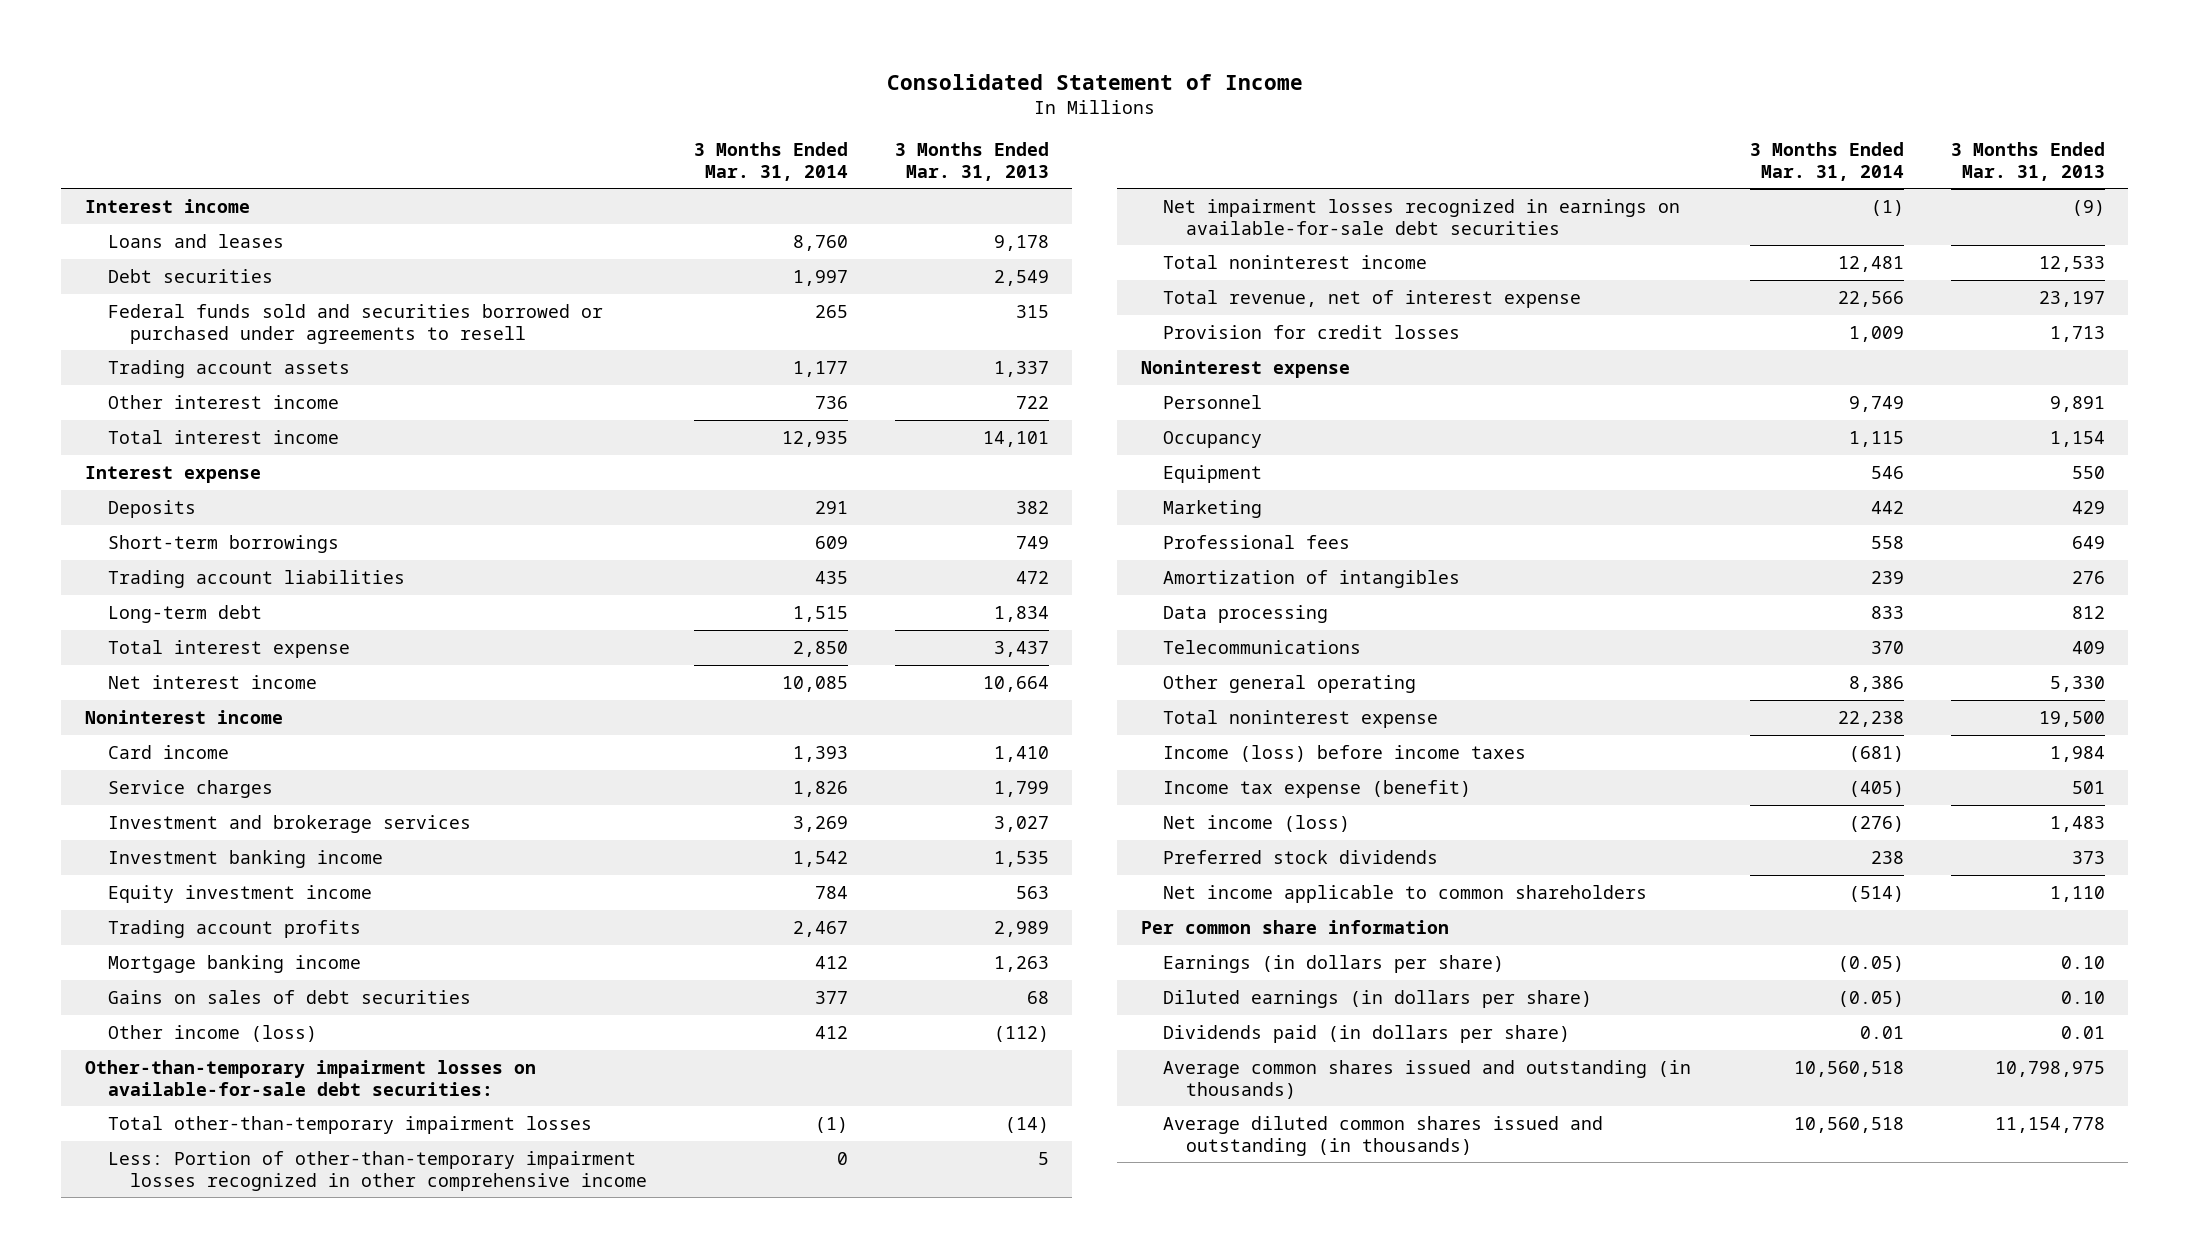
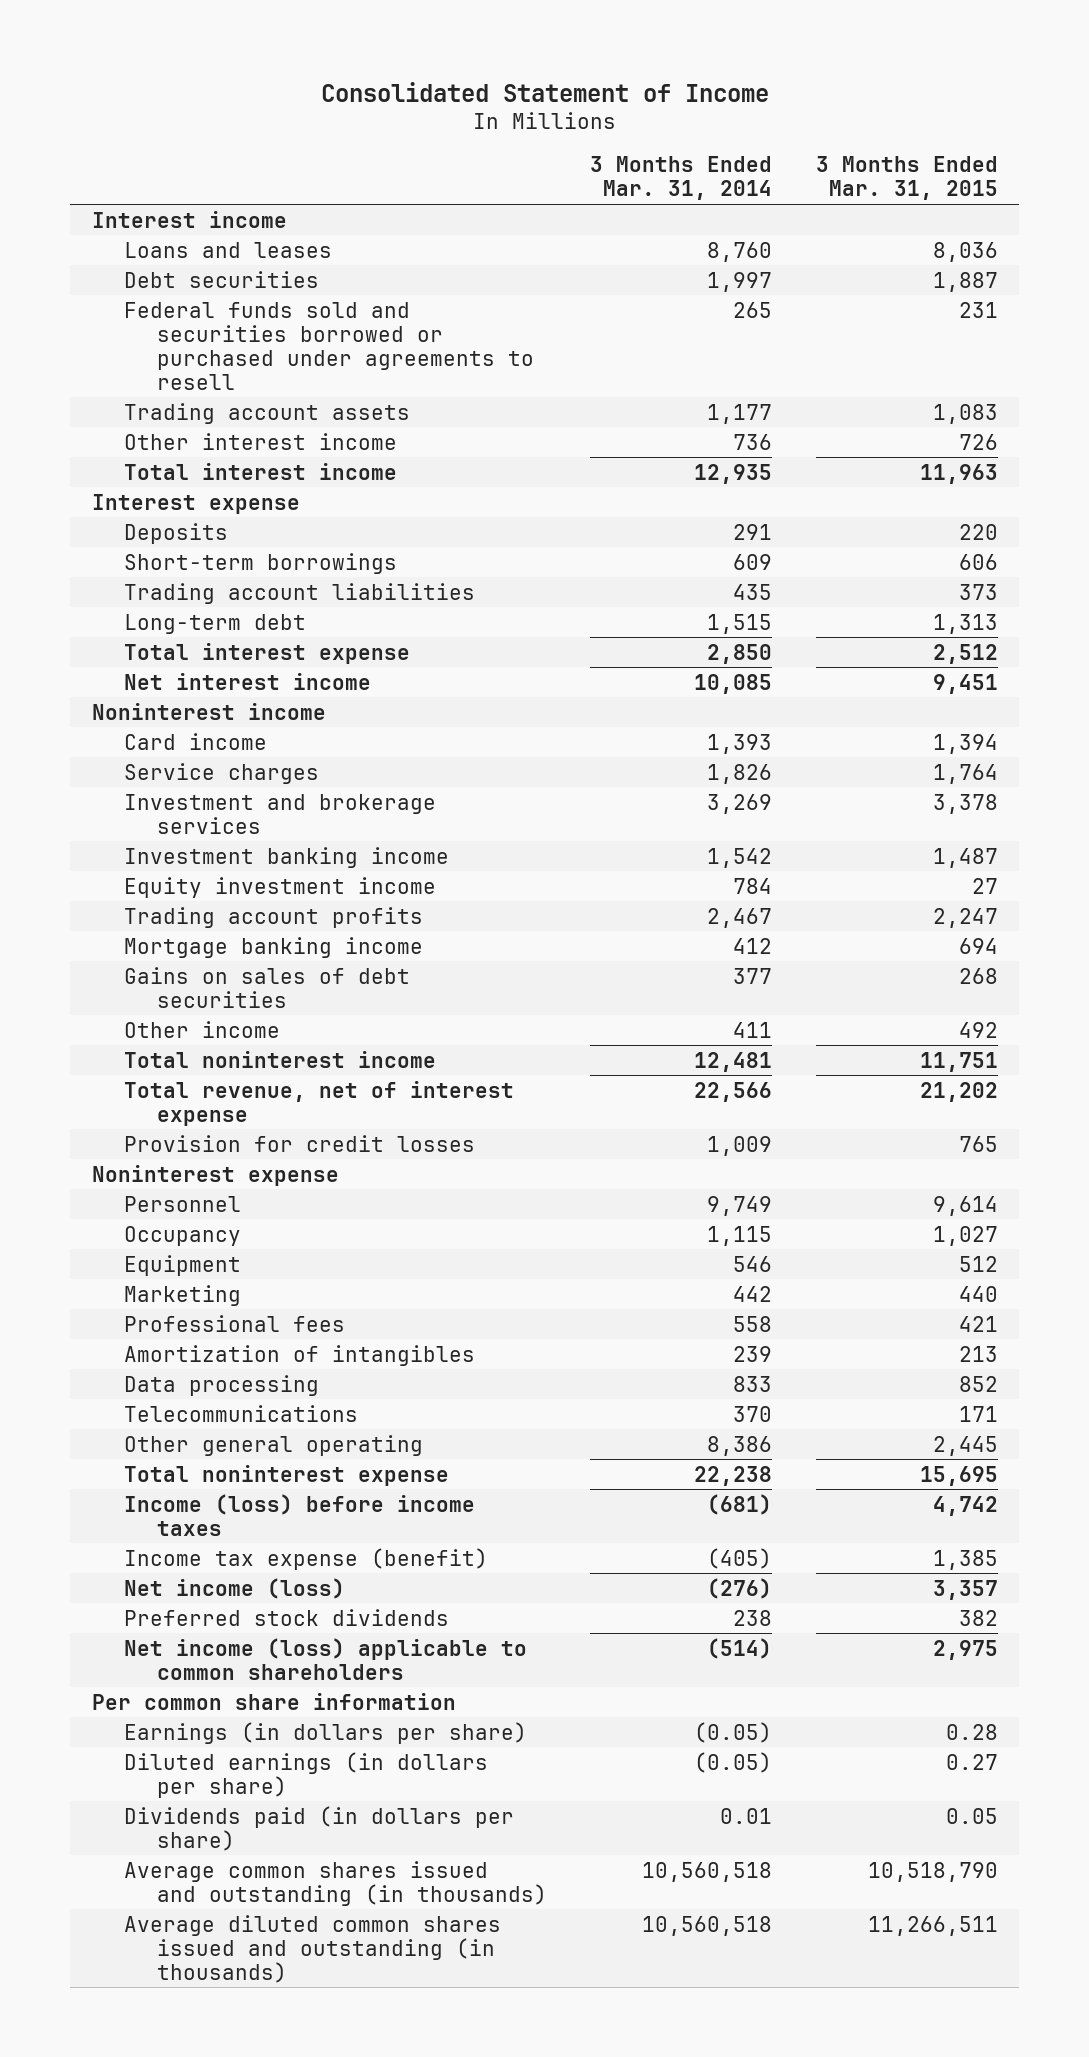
[894,141,1049,181] 3 Months Ended Mar. 31, 2013 -> none
none -> [815,156,998,201] 3 Months Ended Mar. 31, 2015
[84,1059,536,1096] Other-than-temporary impairment losses on available-for-sale debt securities: -> none
[107,1115,592,1134] Total other-than-temporary impairment losses -> none
[107,1150,648,1191] Less: Portion of other-than-temporary impairment losses recognized in other comprehensive income -> none
[1163,198,1681,235] Net impairment losses recognized in earnings on available-for-sale debt securities -> none
[107,1024,317,1042] Other income (loss) -> [124,1020,281,1038] Other income
[814,1025,848,1039] 412 -> [733,1021,773,1038] 411
[1163,884,1648,903] Net income applicable to common shareholders -> [124,1637,528,1680] Net income (loss) applicable to common shareholders

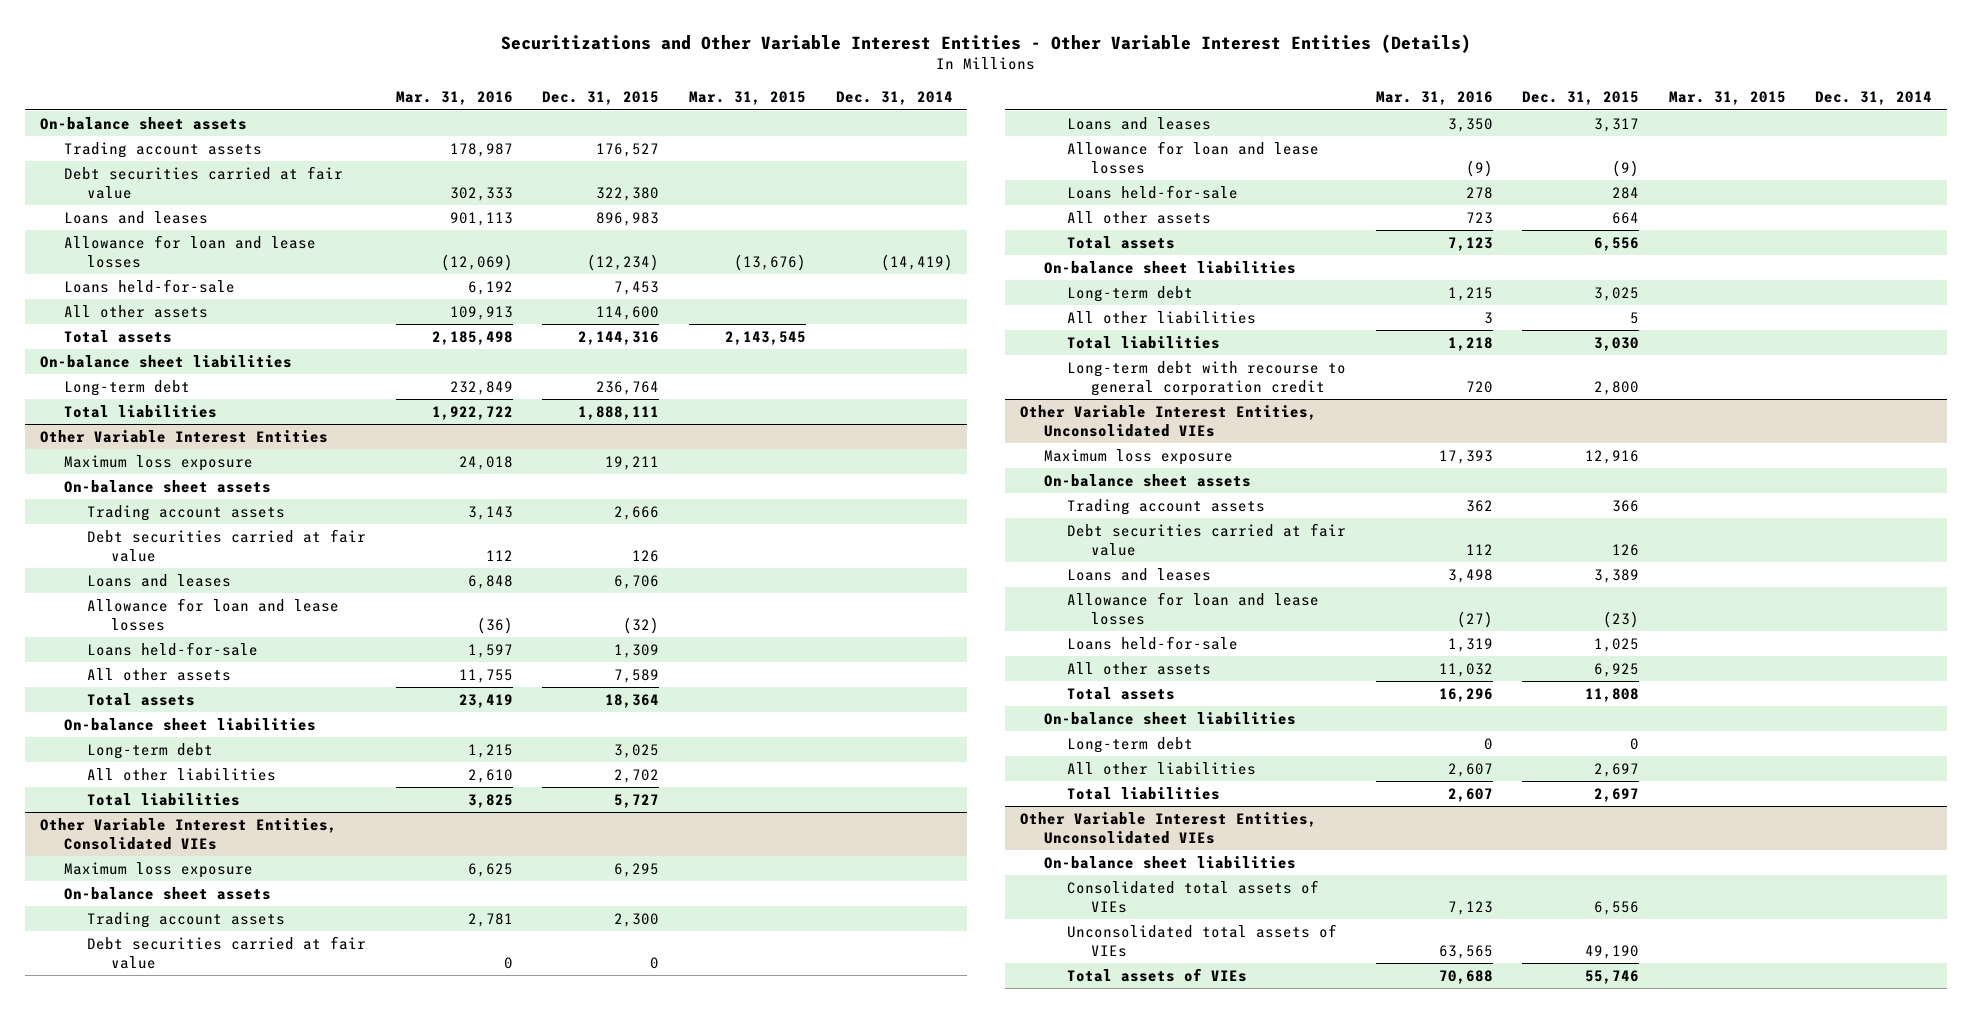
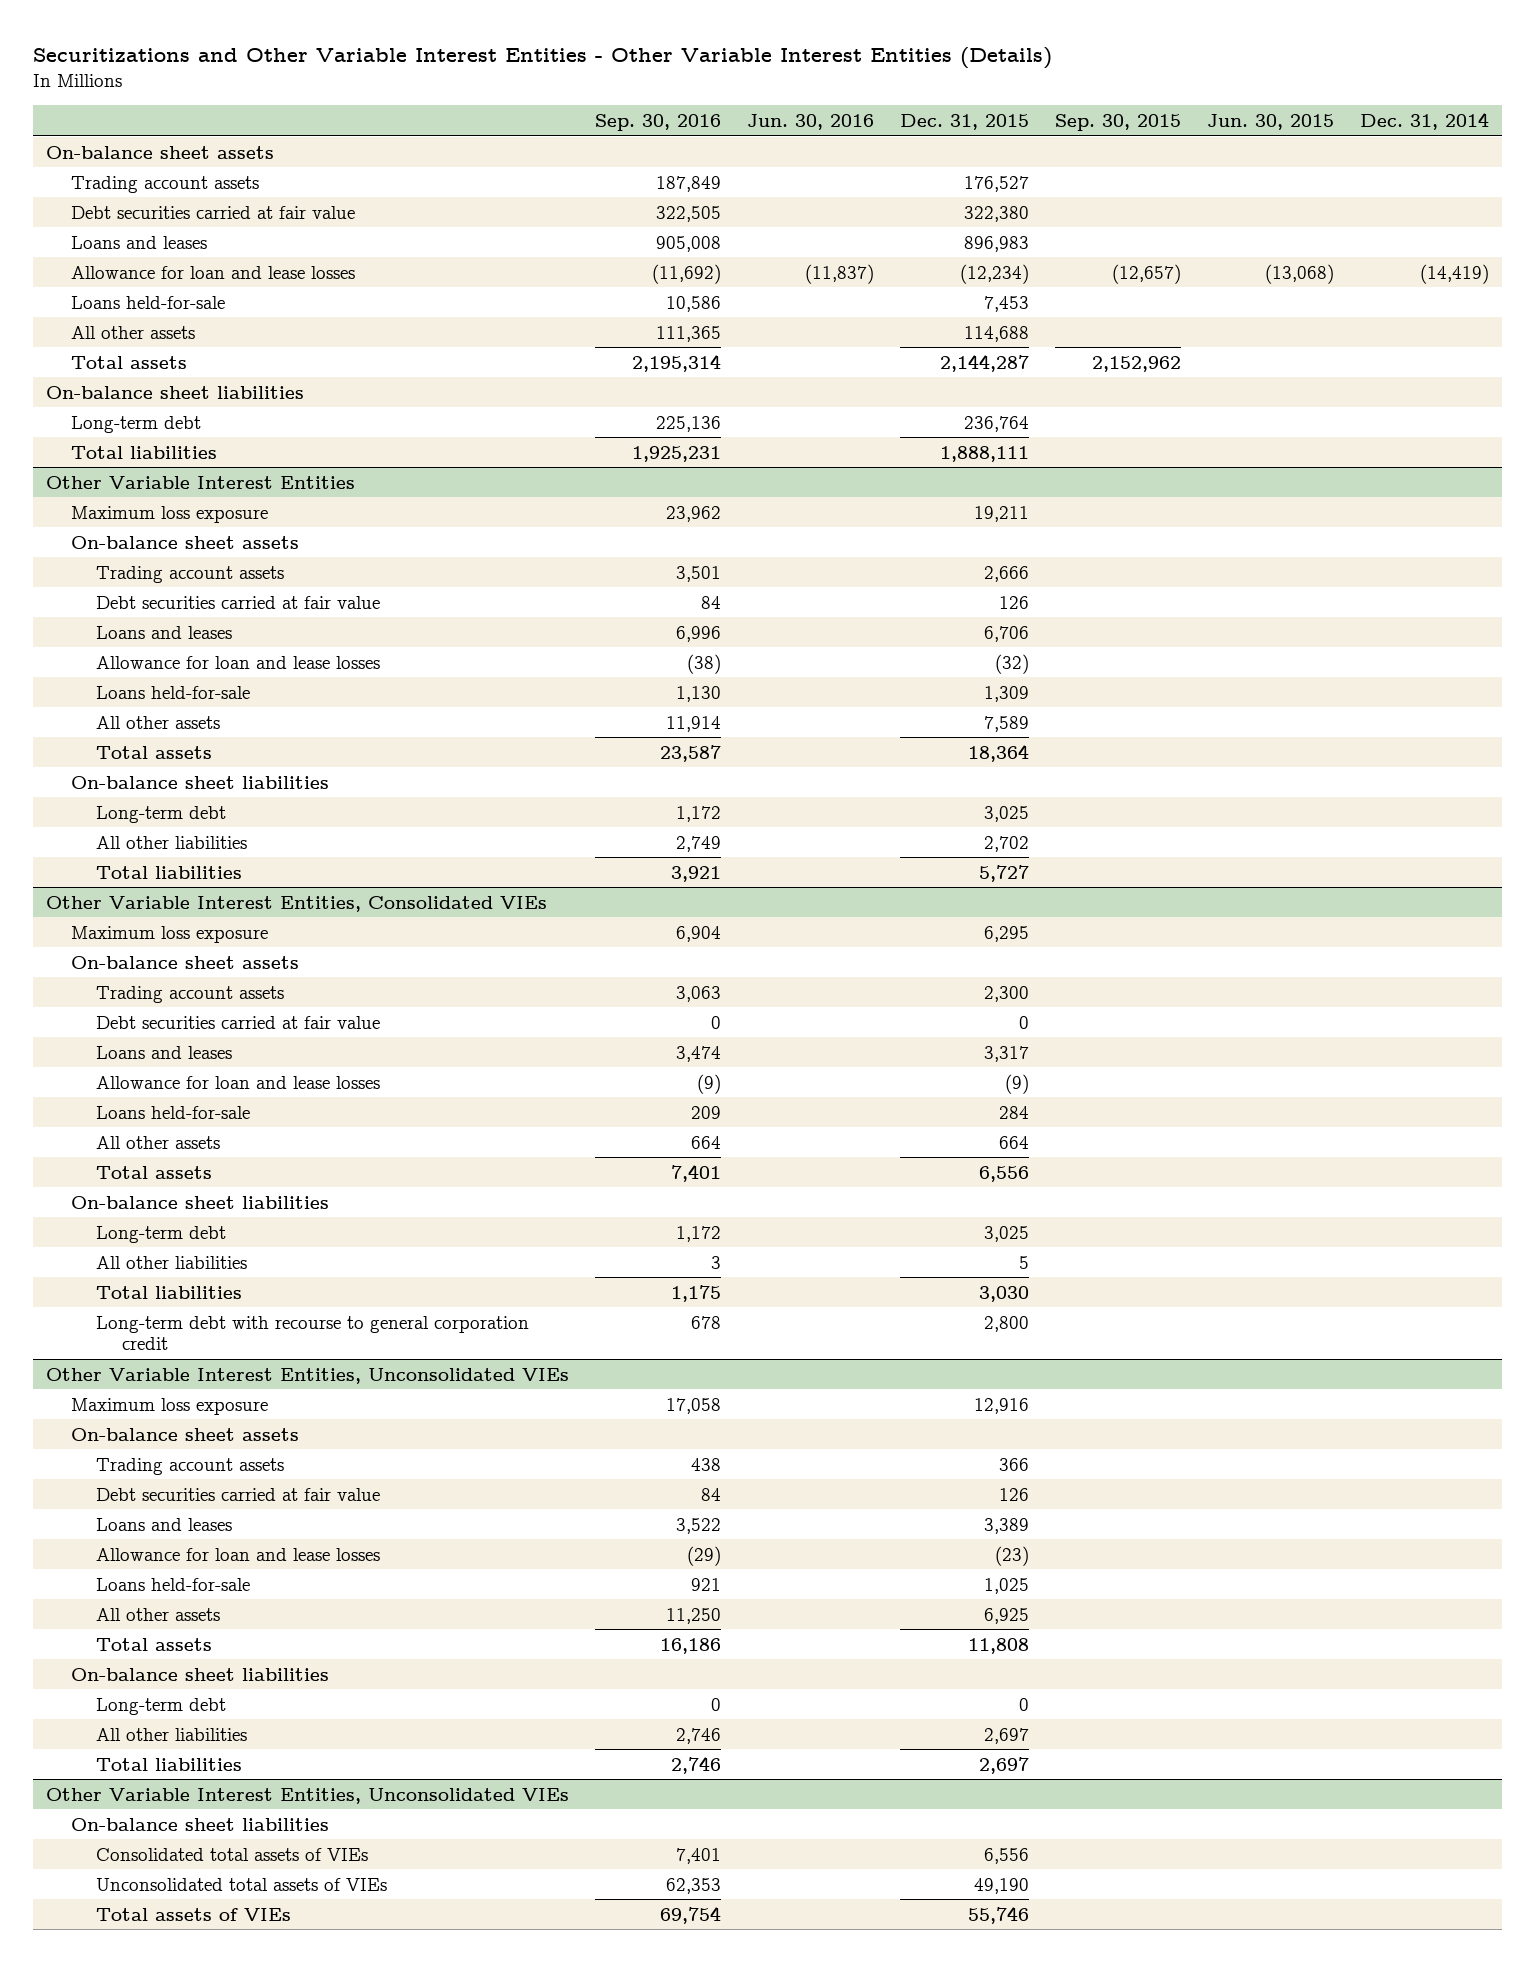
[395,91,513,106] Mar. 31, 2016 -> none
[689,91,807,106] Mar. 31, 2015 -> none
none -> [595,113,722,131] Sep. 30, 2016
none -> [747,113,875,130] Jun. 30, 2016
none -> [1055,113,1182,131] Sep. 30, 2015
none -> [1207,113,1335,130] Jun. 30, 2015
[596,305,660,320] 114,600 -> [964,325,1030,342] 114,688
[578,330,660,345] 2,144,316 -> [940,353,1030,372] 2,144,287

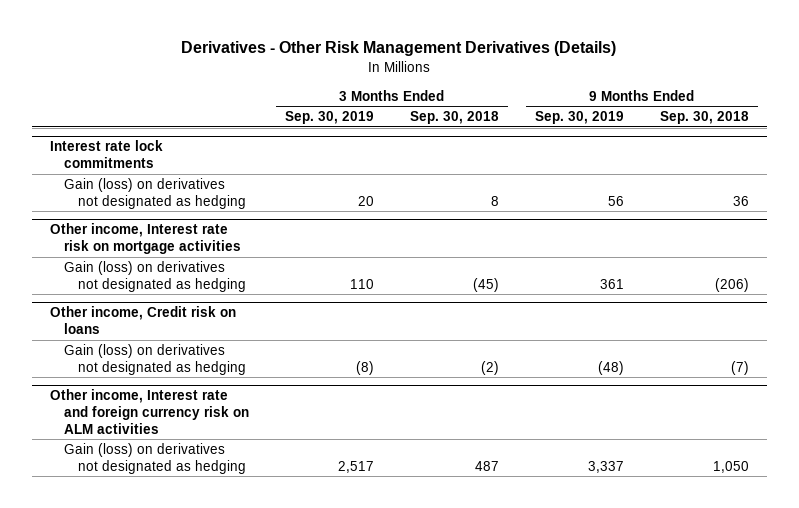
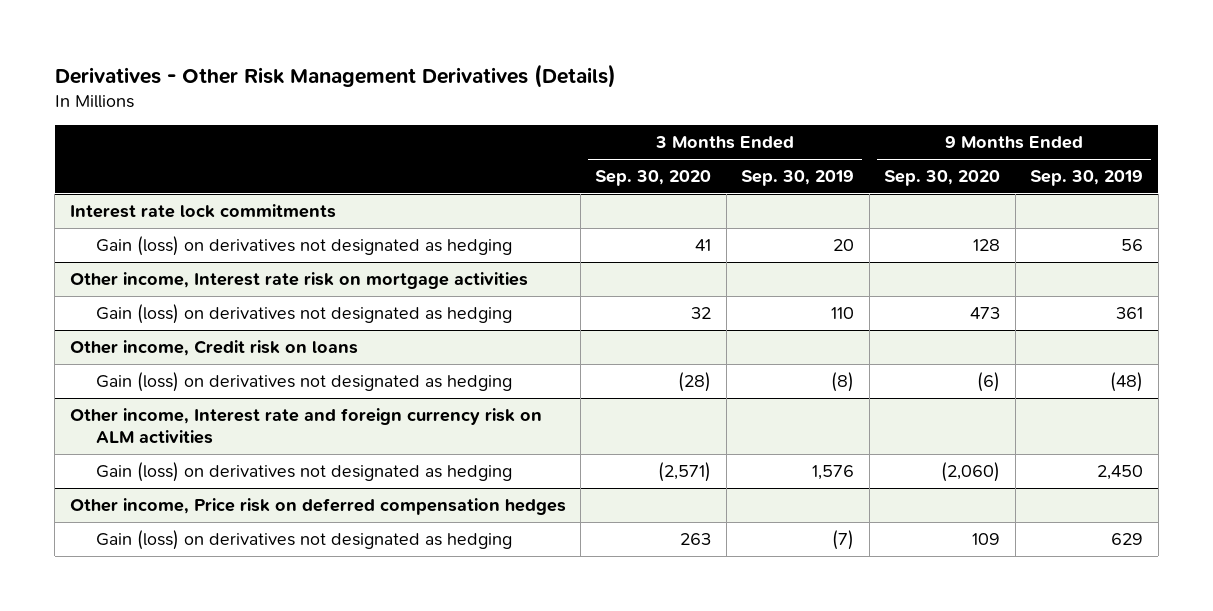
[409,111,499,125] Sep. 30, 2018 -> none
[659,111,749,125] Sep. 30, 2018 -> none
none -> [595,170,712,187] Sep. 30, 2020
none -> [884,170,1001,187] Sep. 30, 2020
[337,460,374,473] 2,517 -> [812,465,855,481] 1,576
[587,460,624,473] 3,337 -> [1097,465,1144,481] 2,450
none -> [69,498,566,516] Other income, Price risk on deferred compensation hedges
none -> [95,530,512,551] Gain (loss) on derivatives not designated as hedging

